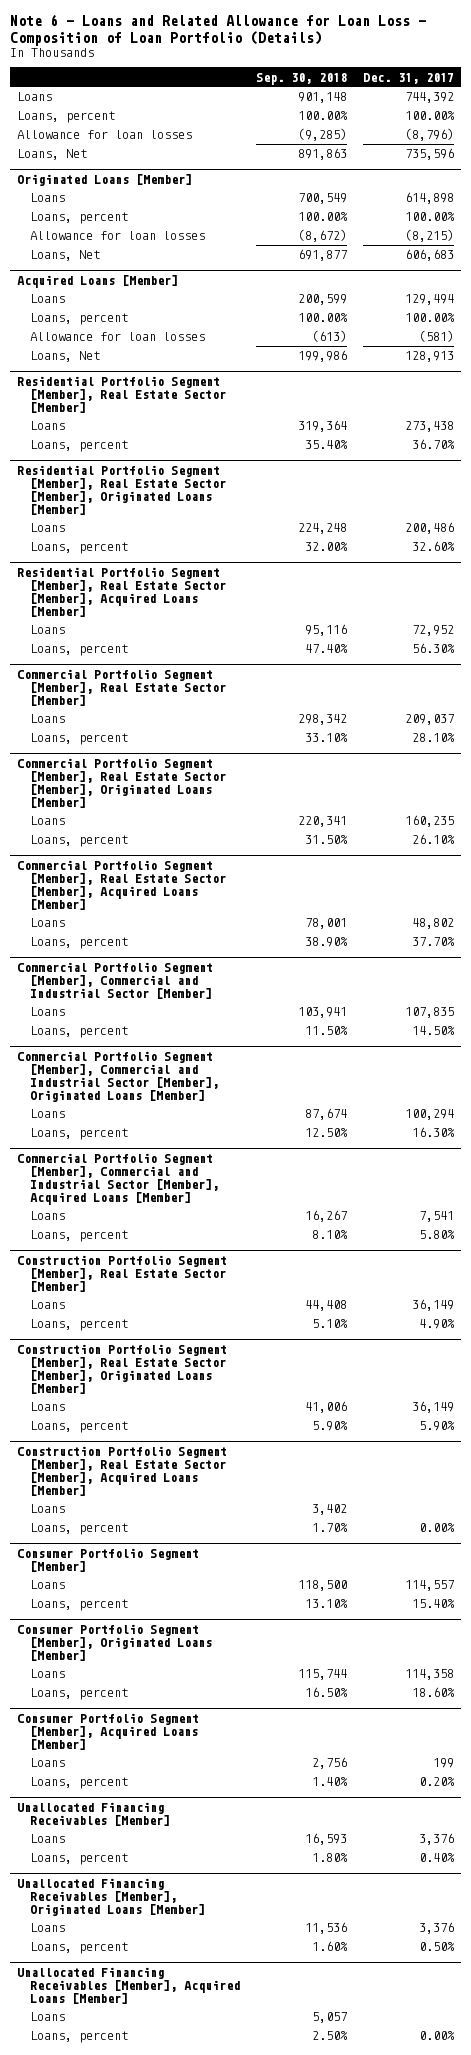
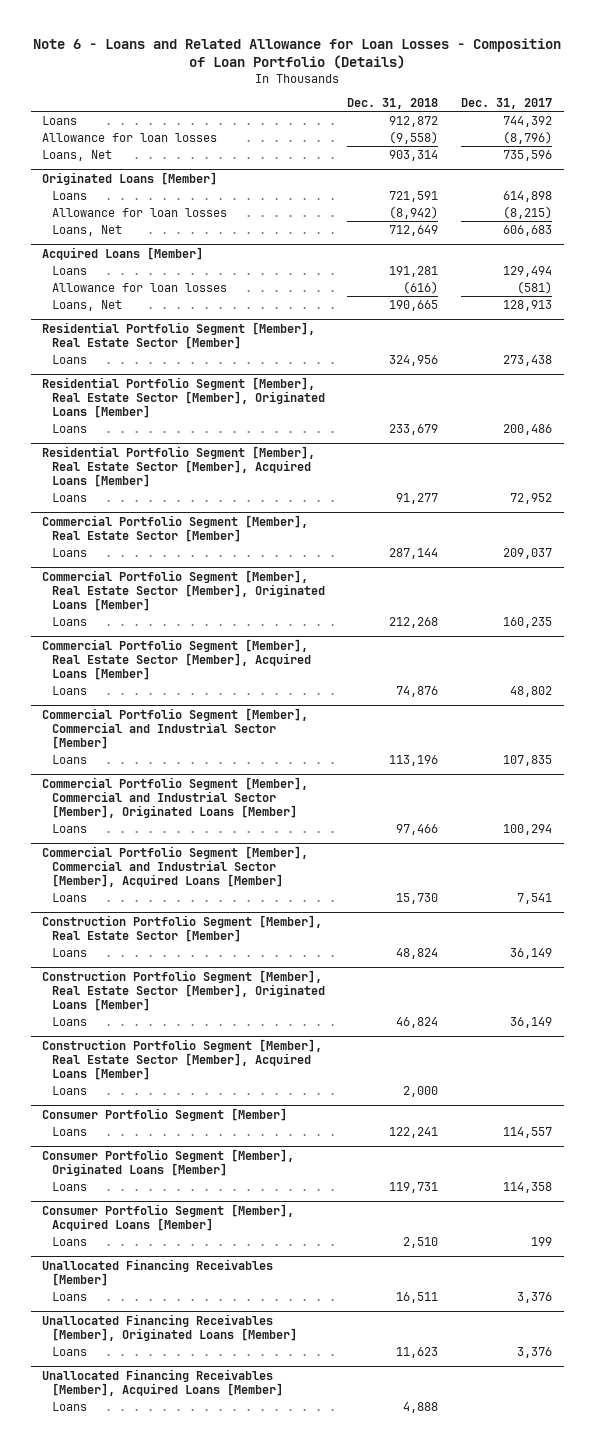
[9,14,426,46] Note 6 - Loans and Related Allowance for Loan Loss - Composition of Loan Portfolio (Details) -> [33,37,562,69] Note 6 - Loans and Related Allowance for Loan Losses - Composition of Loan Portfolio (Details)
[255,72,347,85] Sep. 30, 2018 -> none
none -> [347,98,439,110] Dec. 31, 2018
[17,111,116,124] Loans, percent -> none
[30,212,129,225] Loans, percent -> none
[30,313,129,326] Loans, percent -> none
[30,440,129,453] Loans, percent -> none
[30,542,129,555] Loans, percent -> none
[30,644,129,657] Loans, percent -> none
[30,733,129,746] Loans, percent -> none
[30,835,129,848] Loans, percent -> none
[30,937,129,950] Loans, percent -> none
[30,1026,129,1039] Loans, percent -> none
[30,1128,129,1141] Loans, percent -> none
[30,1230,129,1243] Loans, percent -> none
[30,1319,129,1332] Loans, percent -> none
[30,1421,129,1434] Loans, percent -> none
[30,1523,129,1536] Loans, percent -> none
[30,1599,129,1612] Loans, percent -> none
[30,1688,129,1701] Loans, percent -> none
[30,1777,129,1790] Loans, percent -> none
[30,1853,129,1866] Loans, percent -> none
[30,1942,129,1955] Loans, percent -> none
[30,2031,129,2044] Loans, percent -> none

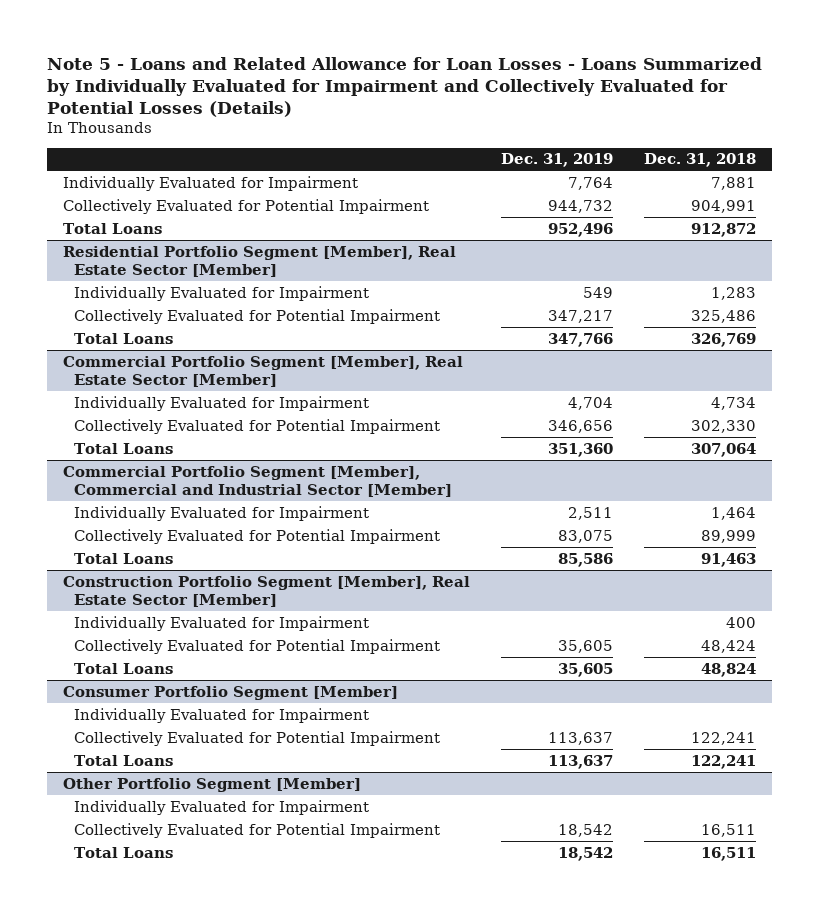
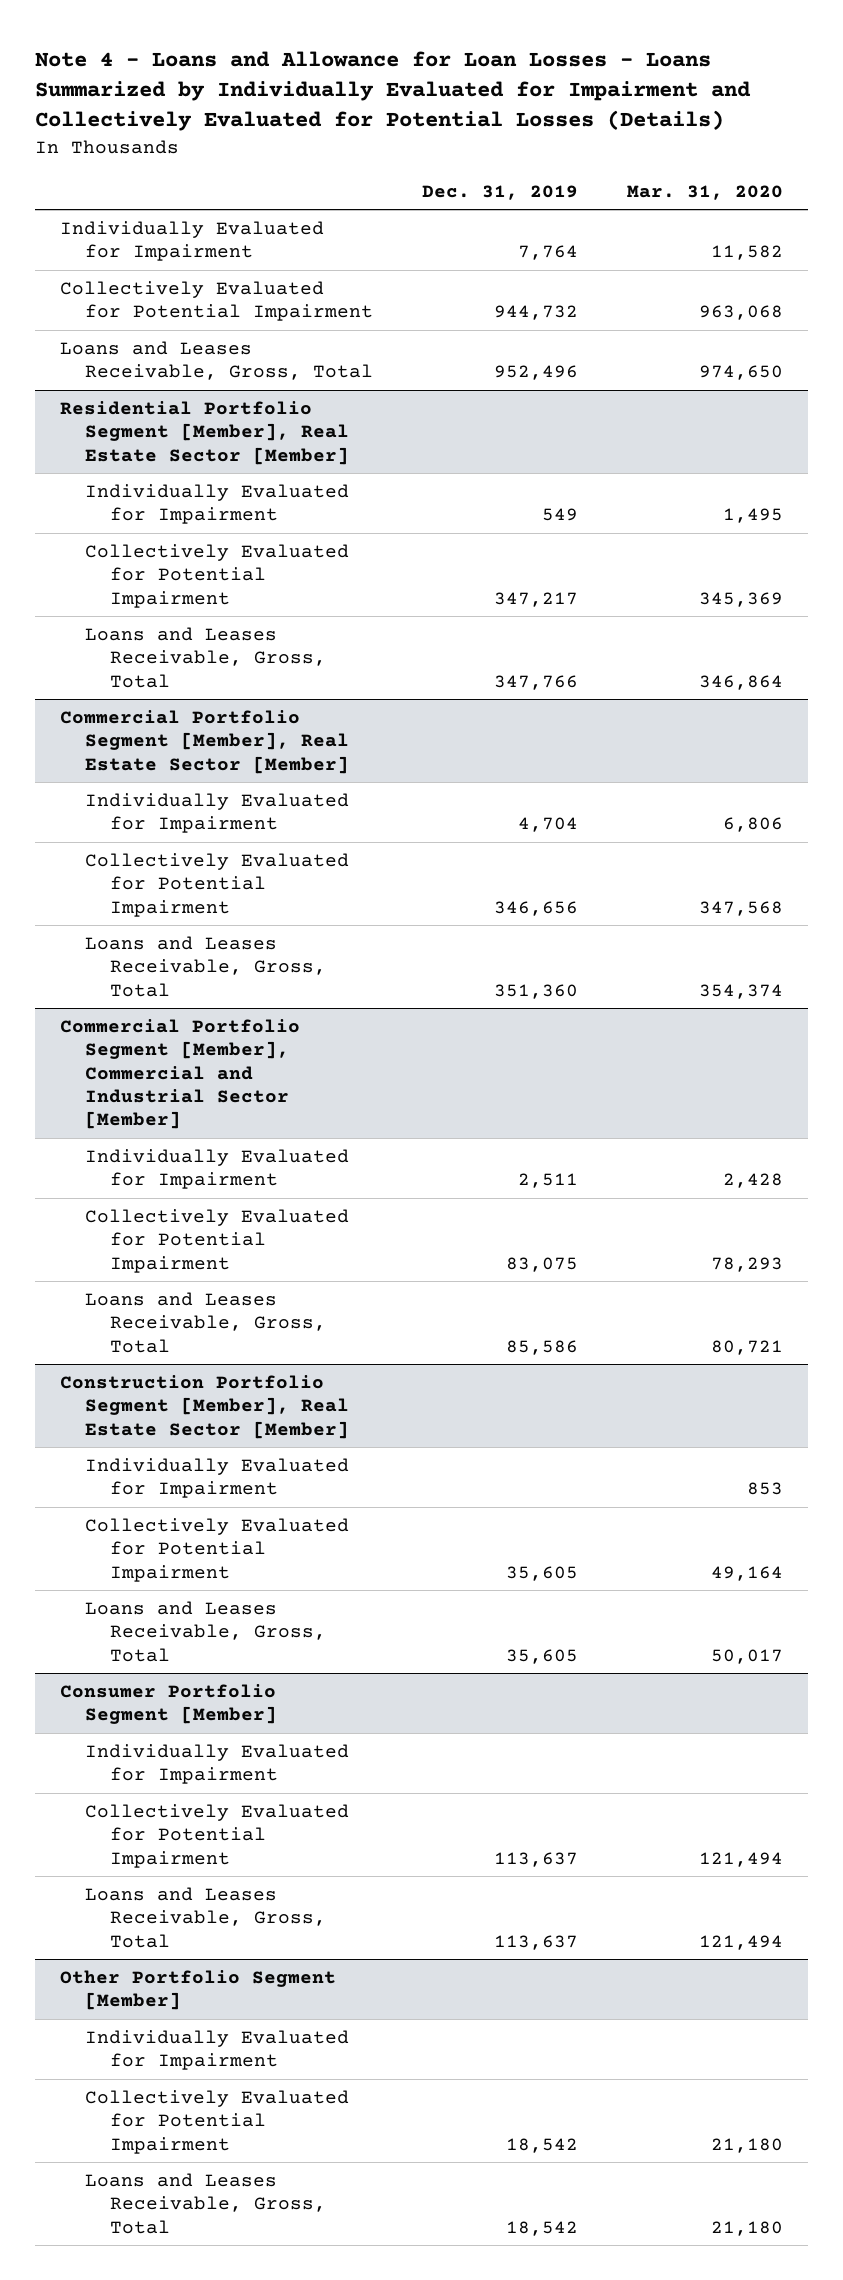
[47,56,763,118] Note 5 - Loans and Related Allowance for Loan Losses - Loans Summarized by Individually Evaluated for Impairment and Collectively Evaluated for Potential Losses (Details) -> [35,50,752,132] Note 4 - Loans and Allowance for Loan Losses - Loans Summarized by Individually Evaluated for Impairment and Collectively Evaluated for Potential Losses (Details)
[644,153,757,168] Dec. 31, 2018 -> none
none -> [627,184,784,200] Mar. 31, 2020
[62,222,162,234] Total Loans -> [59,341,373,381] Loans and Leases Receivable, Gross, Total
[74,332,174,344] Total Loans -> [84,627,326,688] Loans and Leases Receivable, Gross, Total
[74,442,174,454] Total Loans -> [84,936,326,997] Loans and Leases Receivable, Gross, Total
[74,552,174,564] Total Loans -> [84,1292,326,1353] Loans and Leases Receivable, Gross, Total
[74,662,174,674] Total Loans -> [84,1601,326,1662] Loans and Leases Receivable, Gross, Total
[74,754,174,766] Total Loans -> [84,1887,326,1948] Loans and Leases Receivable, Gross, Total
[74,846,174,858] Total Loans -> [84,2173,326,2234] Loans and Leases Receivable, Gross, Total

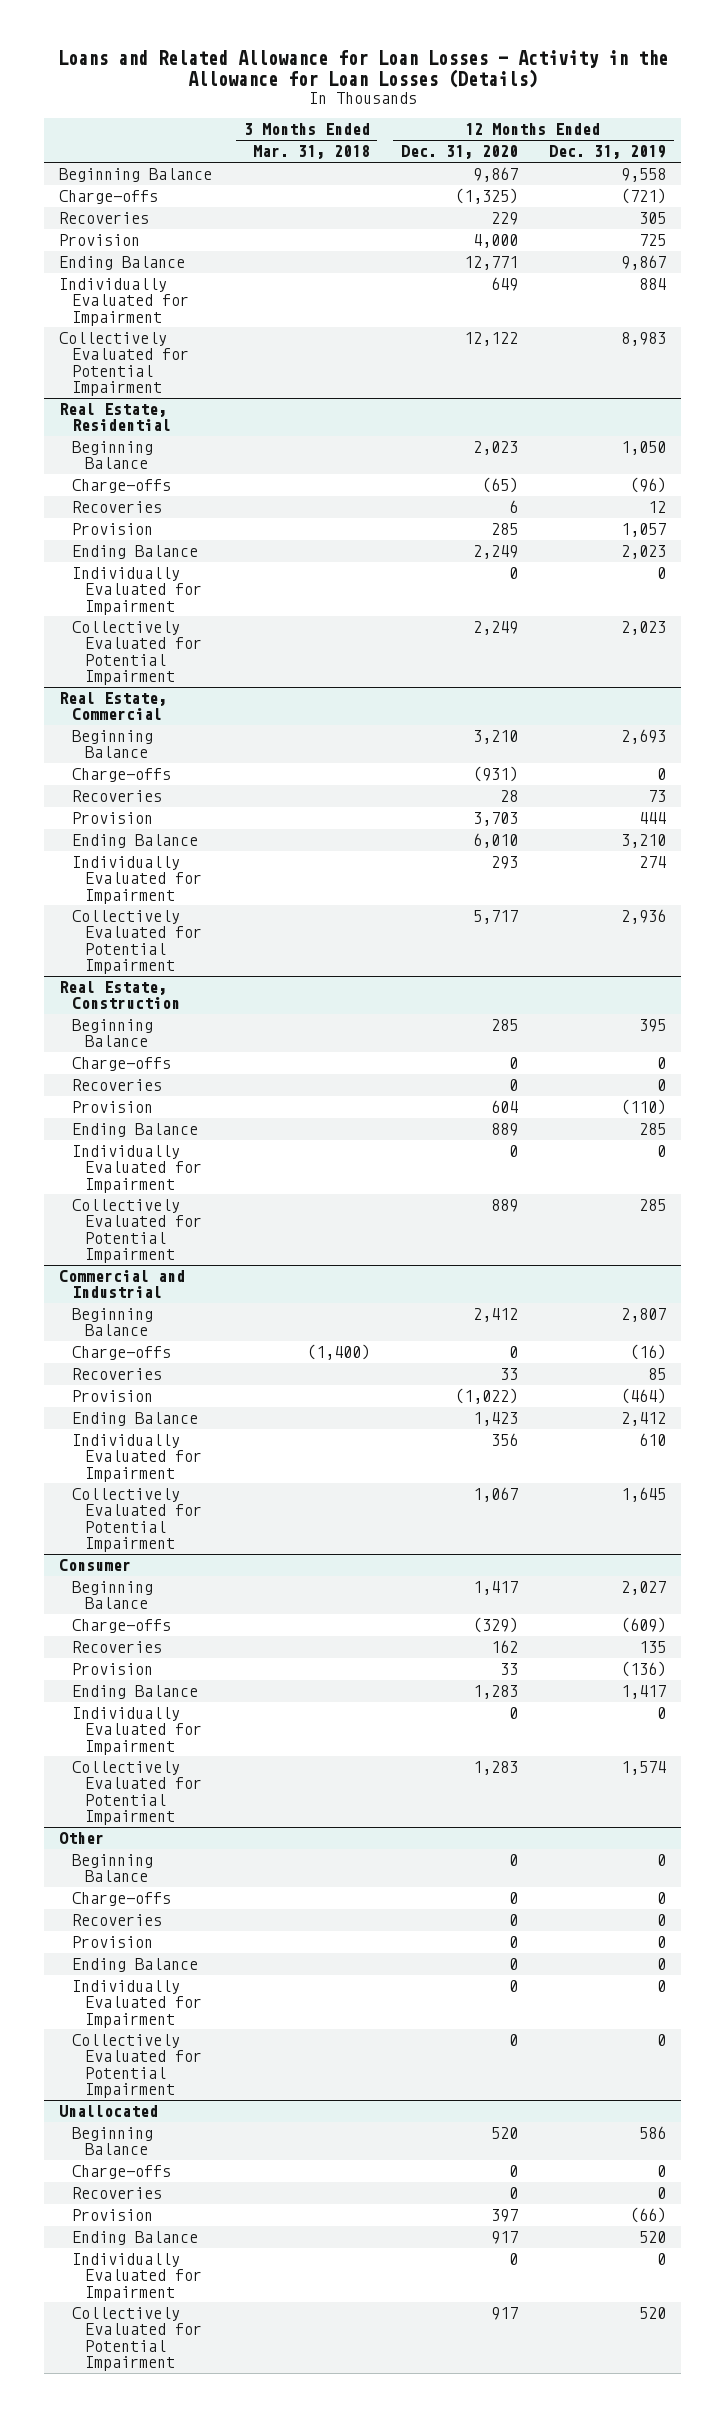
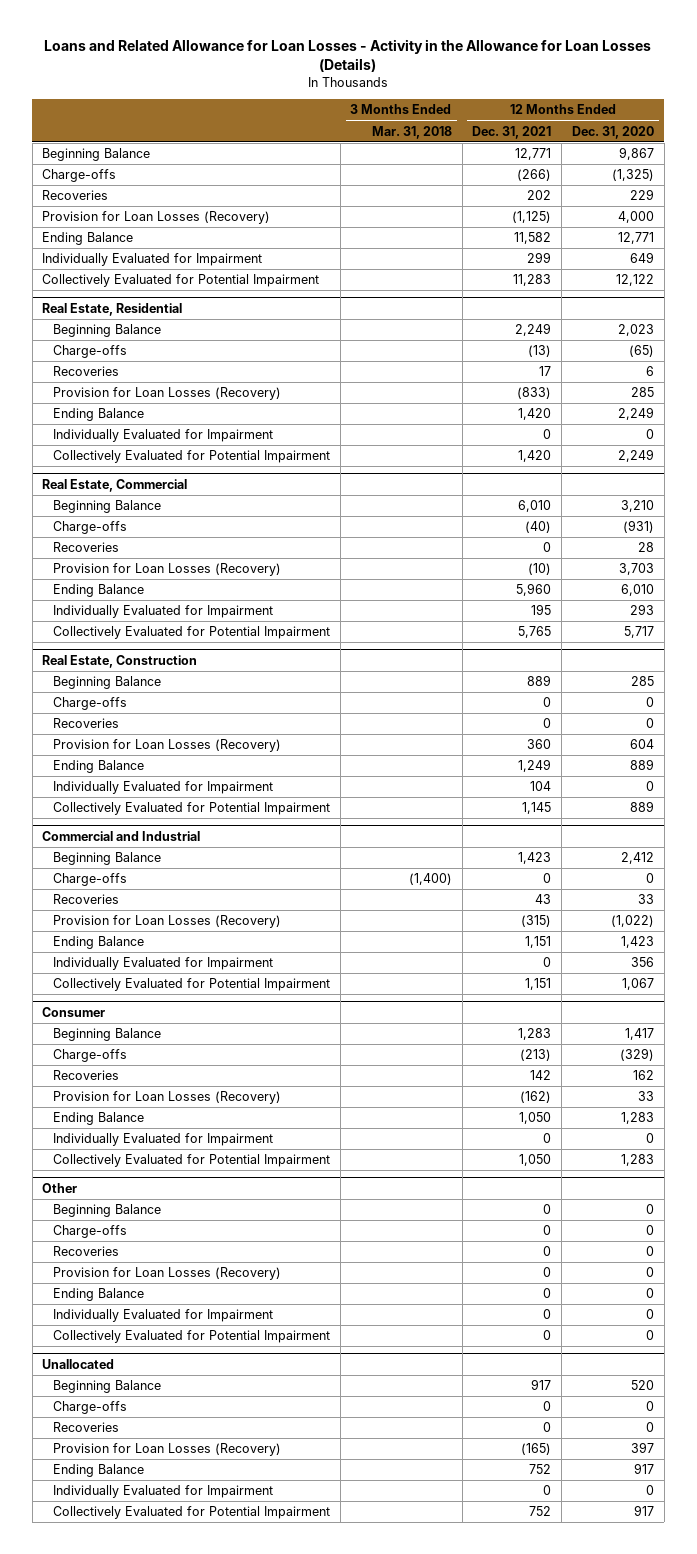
[548,145,666,160] Dec. 31, 2019 -> none
none -> [472,125,552,139] Dec. 31, 2021
[59,234,141,247] Provision -> [42,211,271,225] Provision for Loan Losses (Recovery)
[72,523,154,536] Provision -> [53,387,282,401] Provision for Loan Losses (Recovery)
[72,812,154,825] Provision -> [53,563,282,577] Provision for Loan Losses (Recovery)
[72,1101,154,1114] Provision -> [53,739,282,753] Provision for Loan Losses (Recovery)
[72,1390,154,1403] Provision -> [53,915,282,929] Provision for Loan Losses (Recovery)
[72,1663,154,1676] Provision -> [53,1091,282,1105] Provision for Loan Losses (Recovery)
[72,1936,154,1949] Provision -> [53,1267,282,1281] Provision for Loan Losses (Recovery)
[72,2209,154,2222] Provision -> [53,1443,282,1457] Provision for Loan Losses (Recovery)

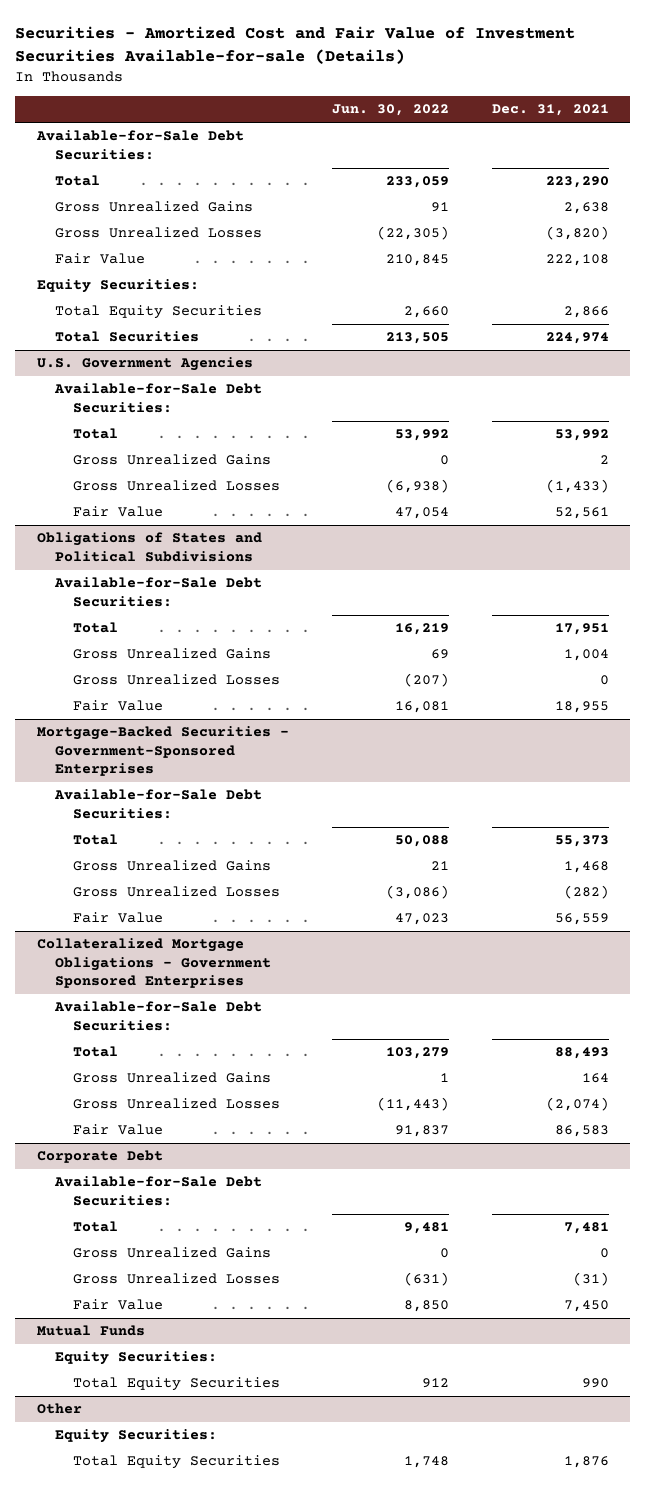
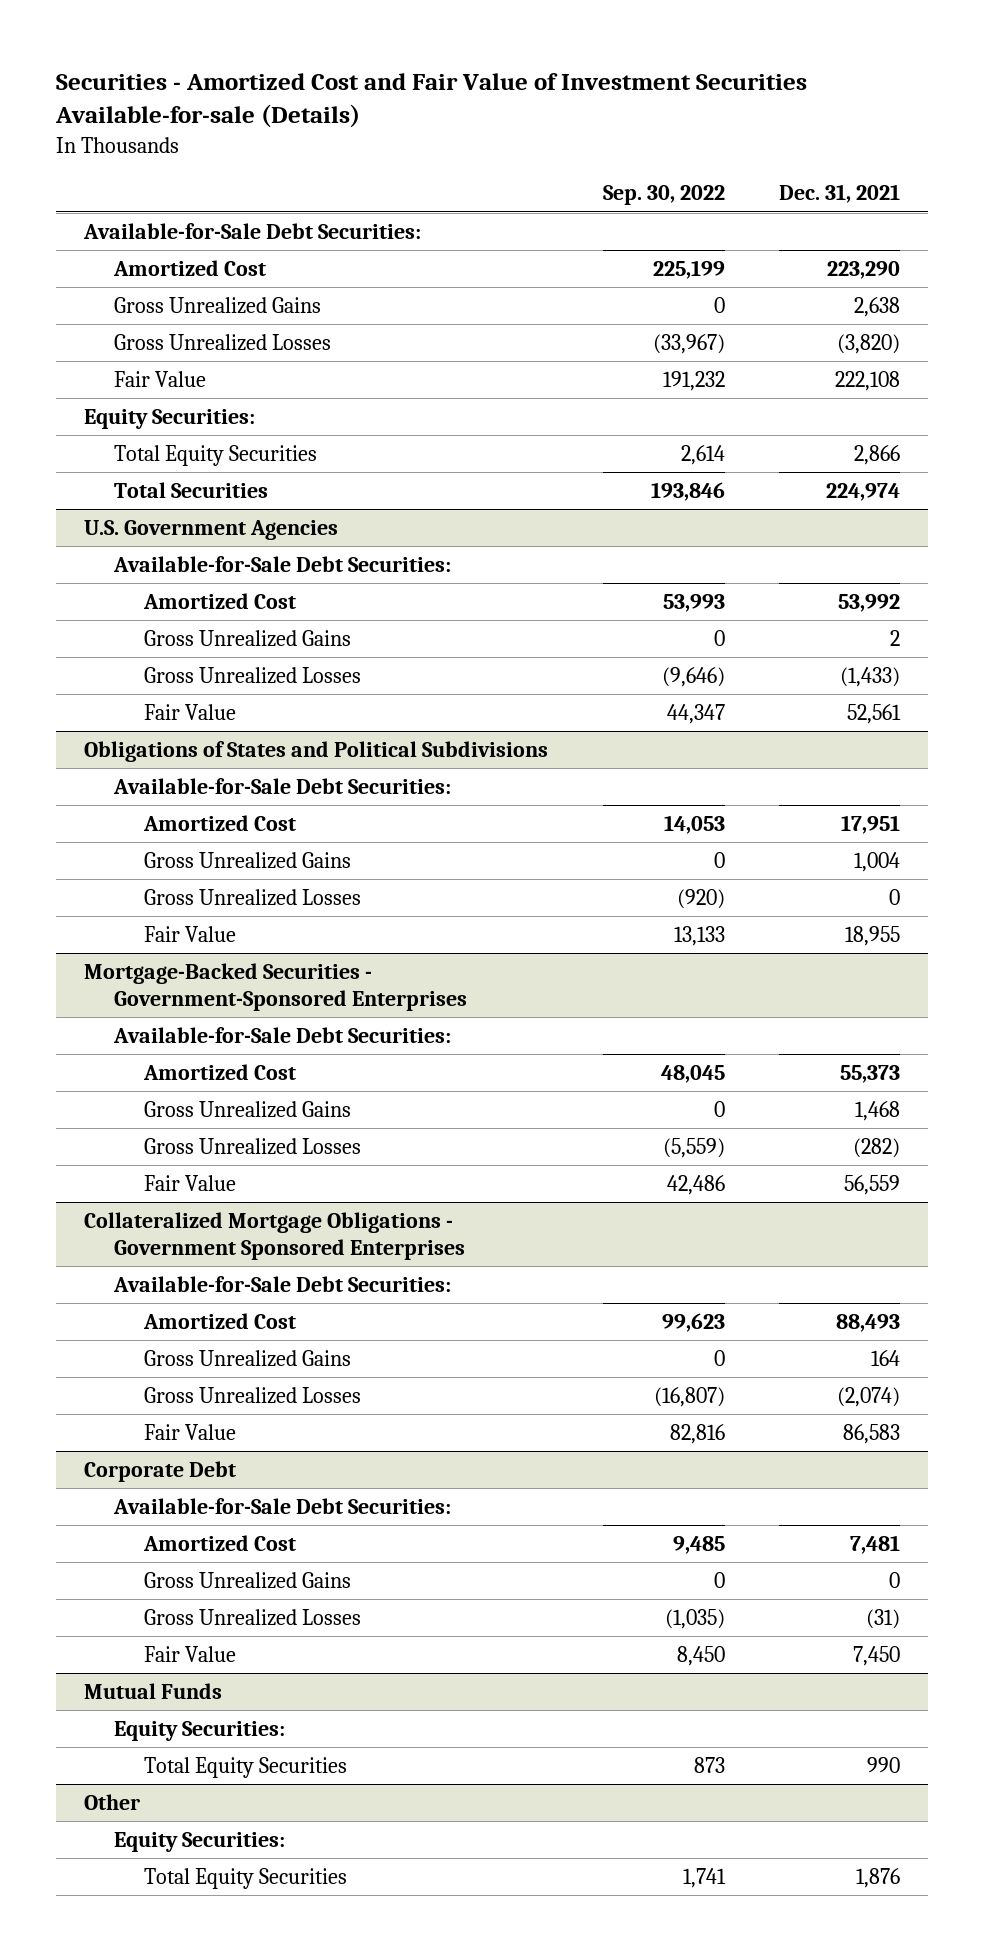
[331,104,449,117] Jun. 30, 2022 -> none
none -> [602,185,725,206] Sep. 30, 2022
[54,175,100,187] Total -> [112,259,266,276] Amortized Cost
[73,428,119,440] Total -> [142,592,296,609] Amortized Cost
[73,622,119,634] Total -> [142,814,296,831] Amortized Cost
[73,834,119,846] Total -> [142,1063,296,1080] Amortized Cost
[73,1046,119,1058] Total -> [142,1312,296,1329] Amortized Cost
[73,1221,119,1233] Total -> [142,1534,296,1551] Amortized Cost

